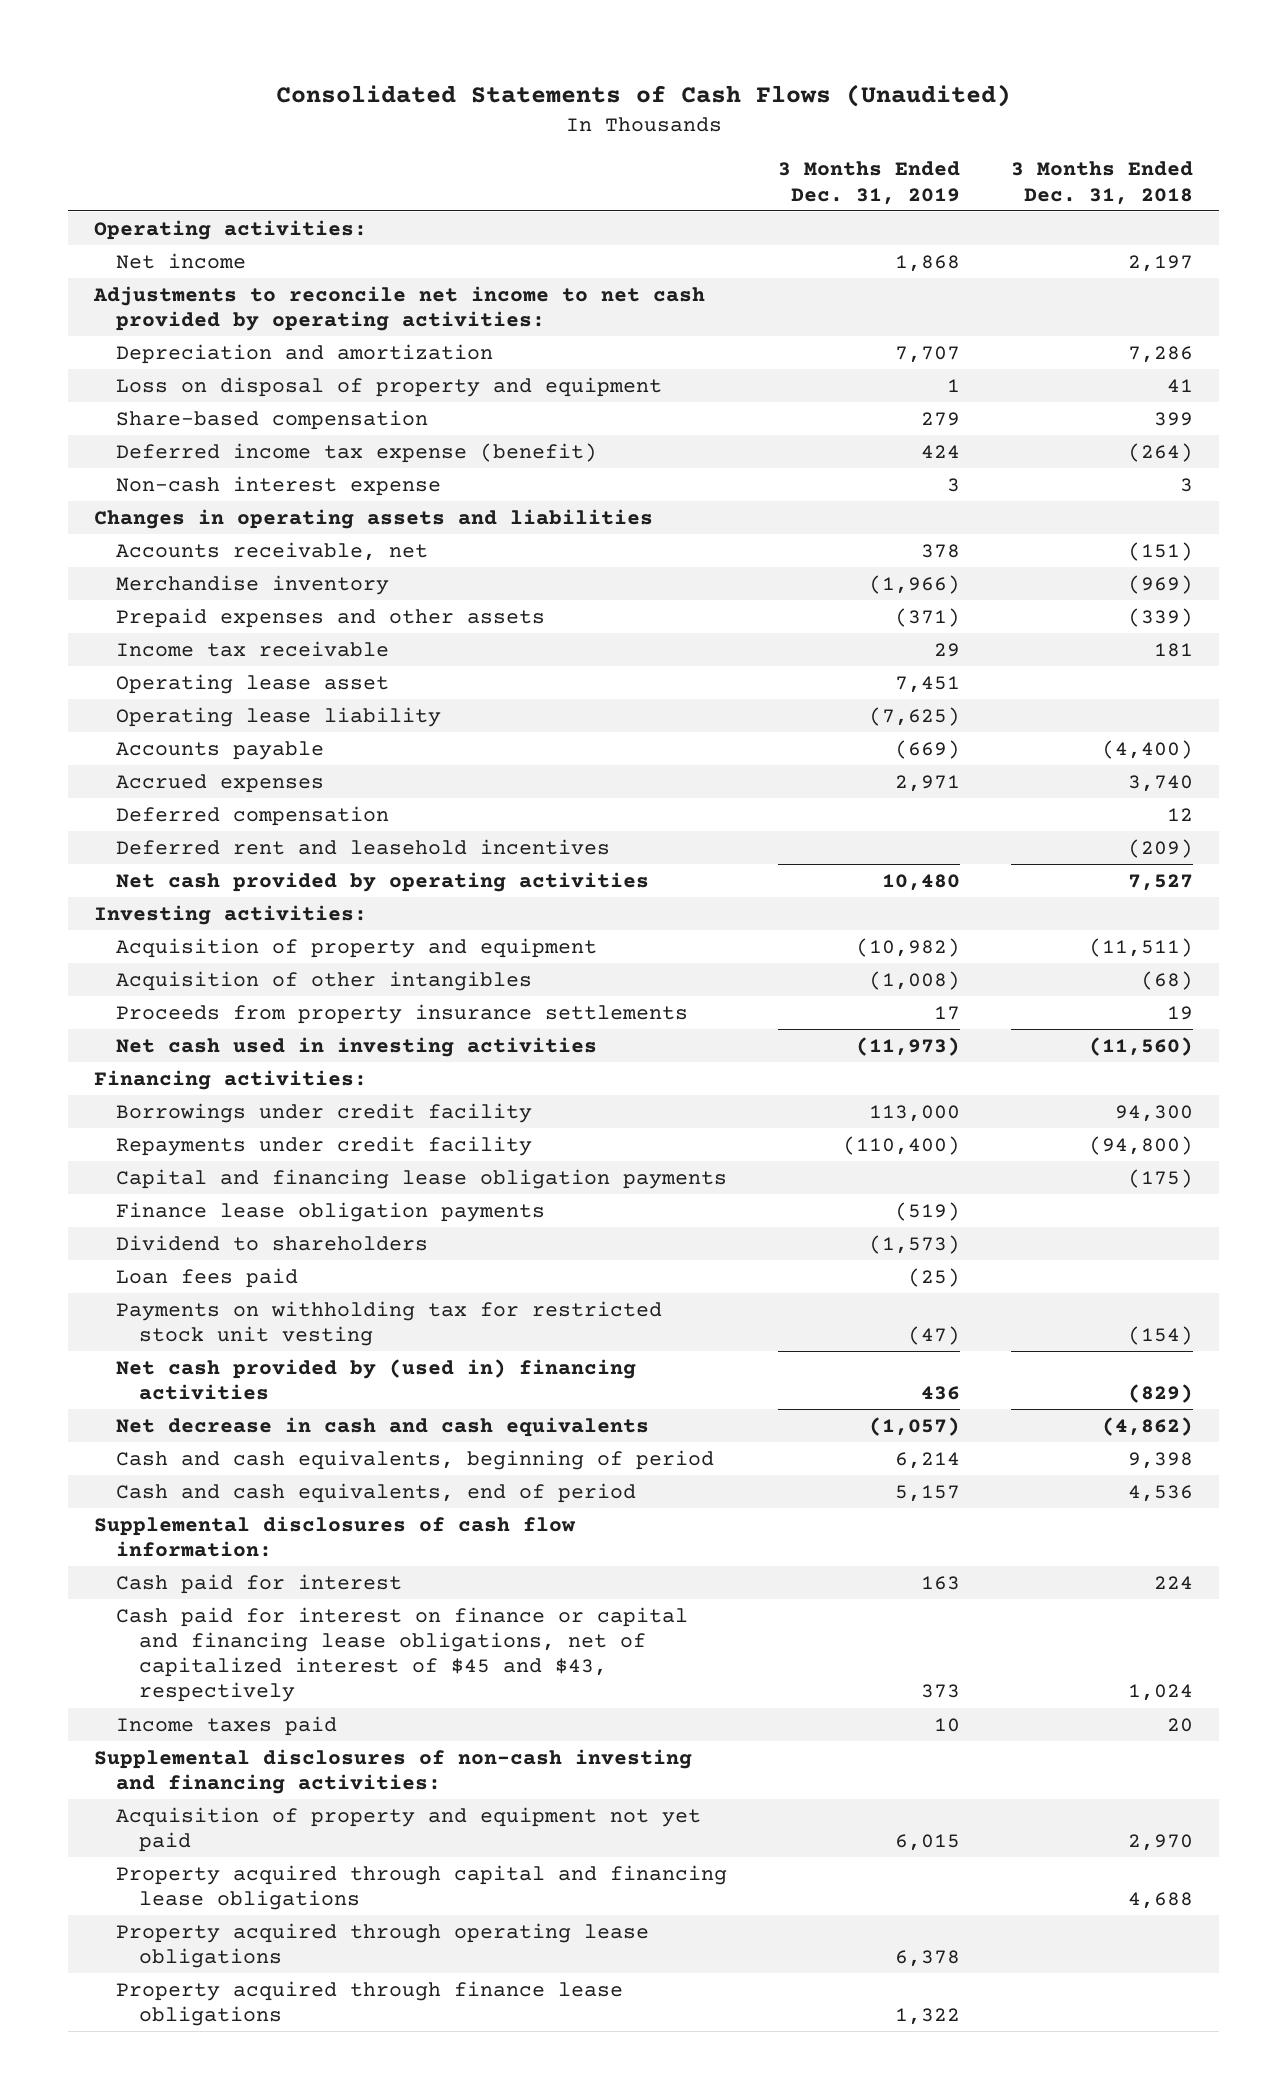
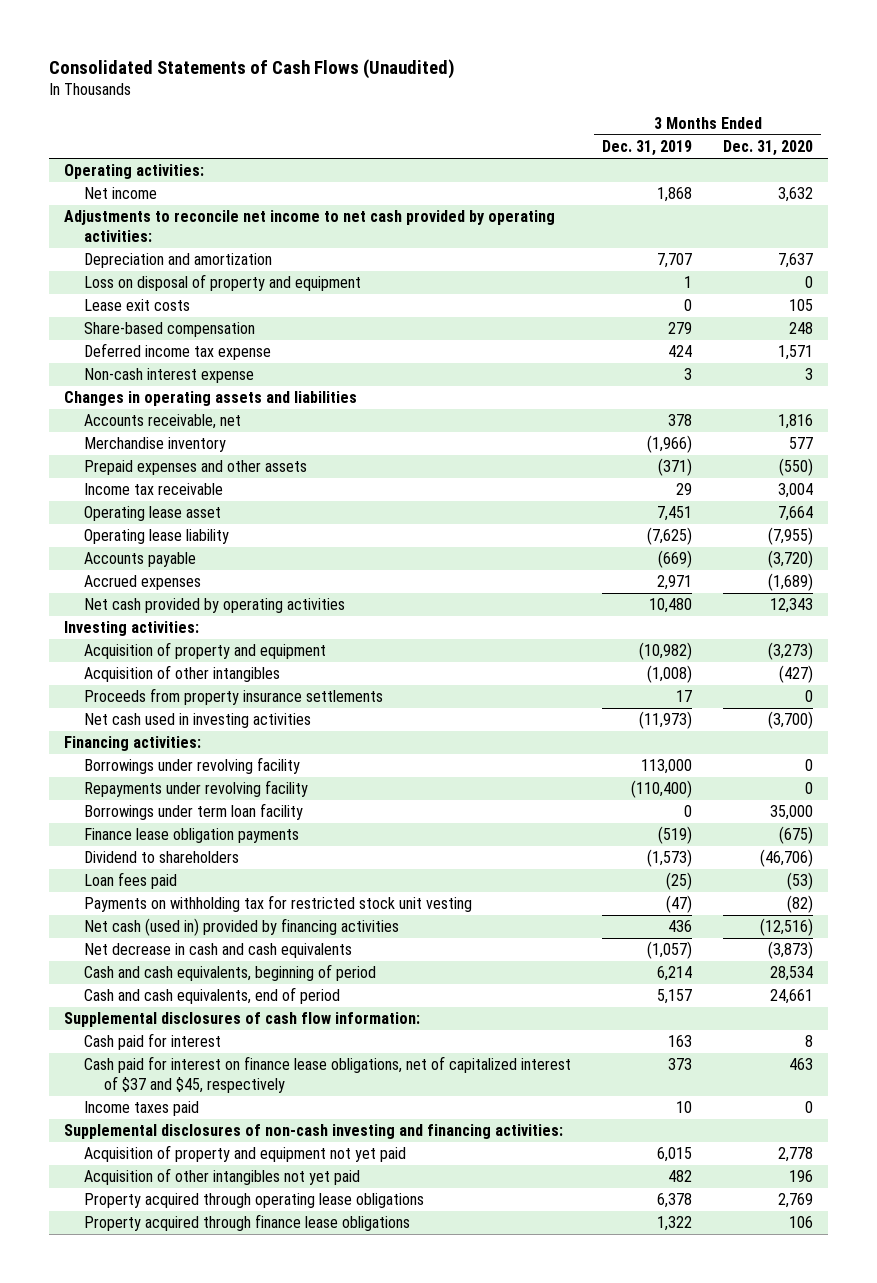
[1011,161,1194,205] 3 Months Ended Dec. 31, 2018 -> none
none -> [722,140,813,157] Dec. 31, 2020
none -> [84,299,191,312] Lease exit costs
[116,442,598,463] Deferred income tax expense (benefit) -> [84,343,272,361] Deferred income tax expense
[116,805,390,826] Deferred compensation -> none
[116,838,611,855] Deferred rent and leasehold incentives -> none
[116,1168,728,1189] Capital and financing lease obligation payments -> none
[116,1102,533,1123] Borrowings under credit facility -> [84,757,301,775] Borrowings under revolving facility
[116,1135,533,1156] Repayments under credit facility -> [84,780,309,798] Repayments under revolving facility
none -> [84,803,304,821] Borrowings under term loan facility
[116,1358,637,1400] Net cash provided by (used in) financing activities -> [84,918,400,937] Net cash (used in) provided by financing activities
[116,1606,689,1703] Cash paid for interest on finance or capital and financing lease obligations, net of capitalized interest of $45 and $43, respectively -> [84,1056,572,1093] Cash paid for interest on finance lease obligations, net of capitalized interest of $37 and $45, respectively
[116,1864,728,1910] Property acquired through capital and financing lease obligations -> none
none -> [84,1168,361,1186] Acquisition of other intangibles not yet paid

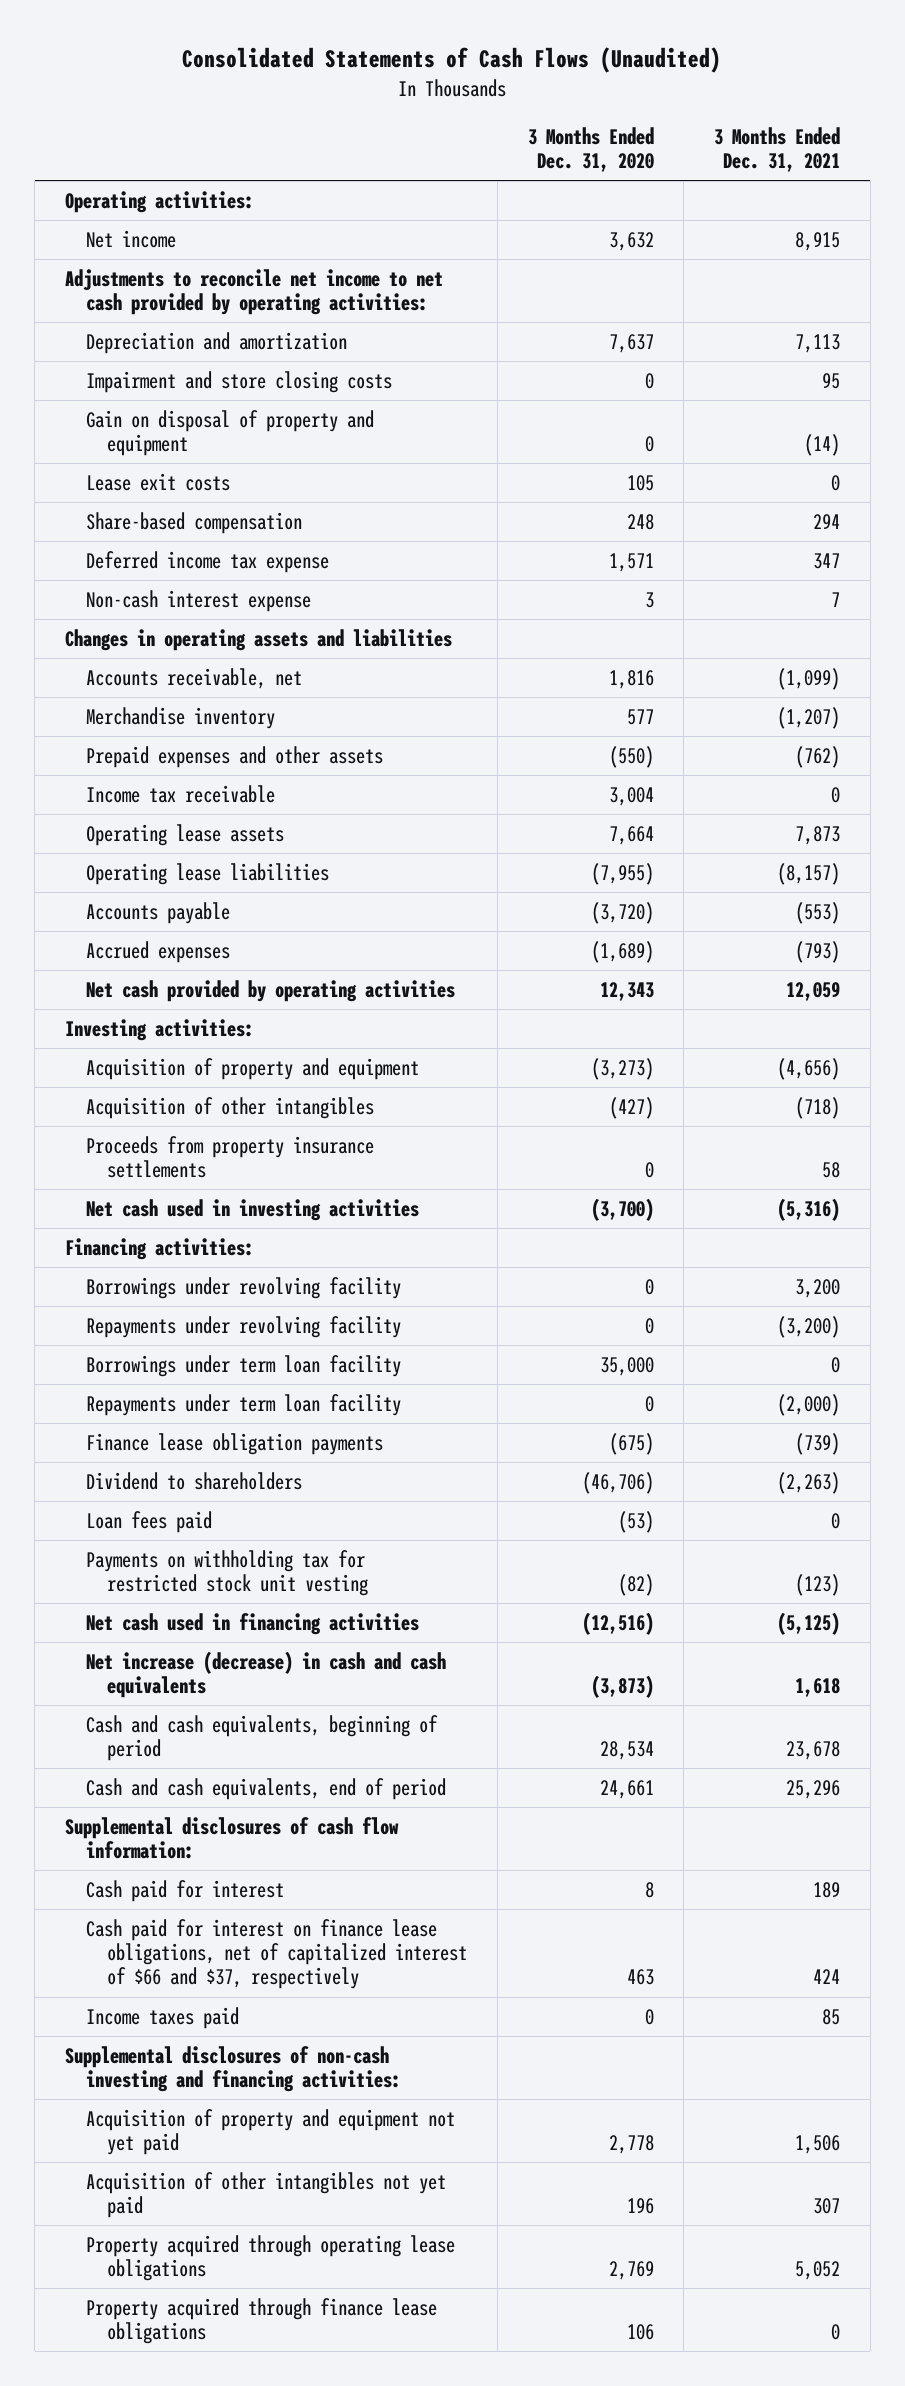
[602,140,693,157] Dec. 31, 2019 -> none
none -> [713,126,840,173] 3 Months Ended Dec. 31, 2021
none -> [86,370,393,393] Impairment and store closing costs
[84,274,362,292] Loss on disposal of property and equipment -> [86,409,375,457] Gain on disposal of property and equipment
[84,506,222,522] Operating lease asset -> [86,823,285,846] Operating lease assets
[84,529,230,545] Operating lease liability -> [86,862,330,885] Operating lease liabilities
none -> [86,1393,402,1416] Repayments under term loan facility
[84,918,400,937] Net cash (used in) provided by financing activities -> [86,1612,420,1635] Net cash used in financing activities
[84,943,353,959] Net decrease in cash and cash equivalents -> [86,1650,447,1699] Net increase (decrease) in cash and cash equivalents
[84,1056,572,1093] Cash paid for interest on finance lease obligations, net of capitalized interest of $37 and $45, respectively -> [86,1918,468,1990] Cash paid for interest on finance lease obligations, net of capitalized interest of $66 and $37, respectively

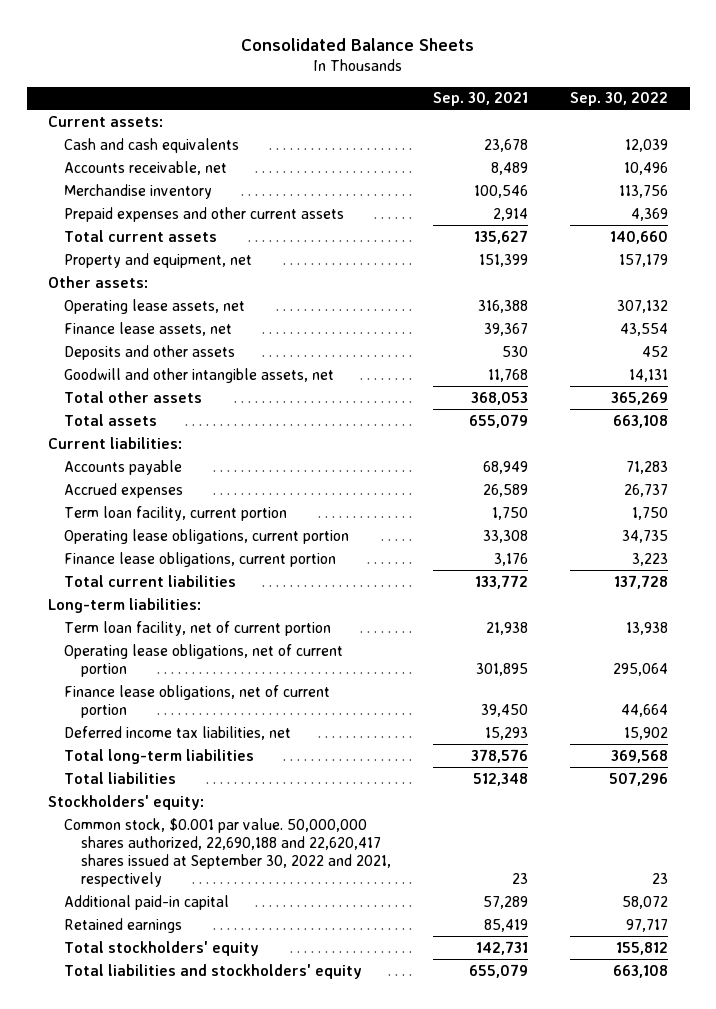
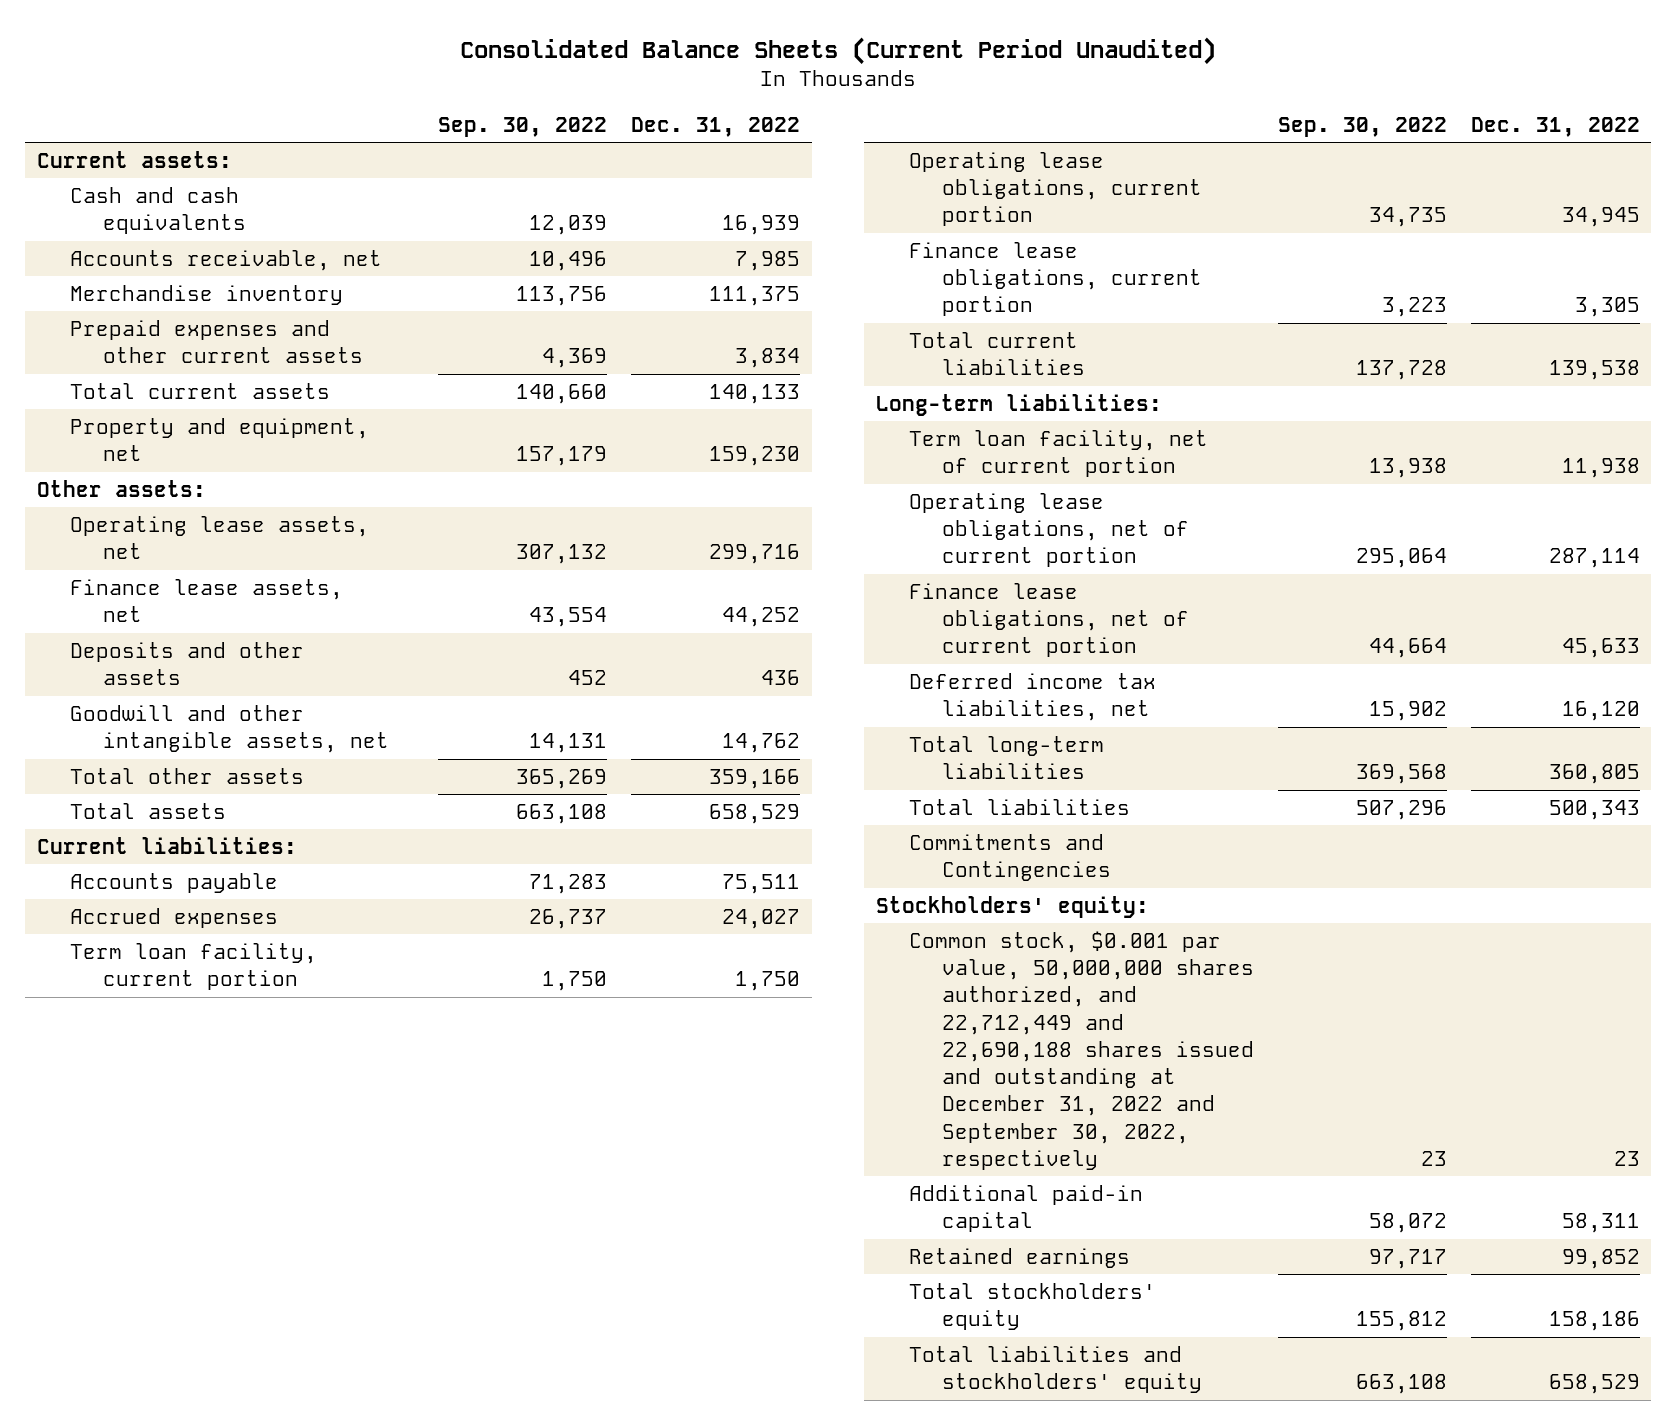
[241,37,475,51] Consolidated Balance Sheets -> [460,36,1217,65] Consolidated Balance Sheets (Current Period Unaudited)
[432,92,528,107] Sep. 30, 2021 -> none
none -> [631,117,801,138] Dec. 31, 2022
none -> [909,834,1112,882] Commitments and Contingencies
[64,817,391,887] Common stock, $0.001 par value. 50,000,000 shares authorized, 22,690,188 and 22,620,417 shares issued at September 30, 2022 and 2021, respectively -> [909,931,1255,1170] Common stock, $0.001 par value, 50,000,000 shares authorized, and 22,712,449 and 22,690,188 shares issued and outstanding at December 31, 2022 and September 30, 2022, respectively

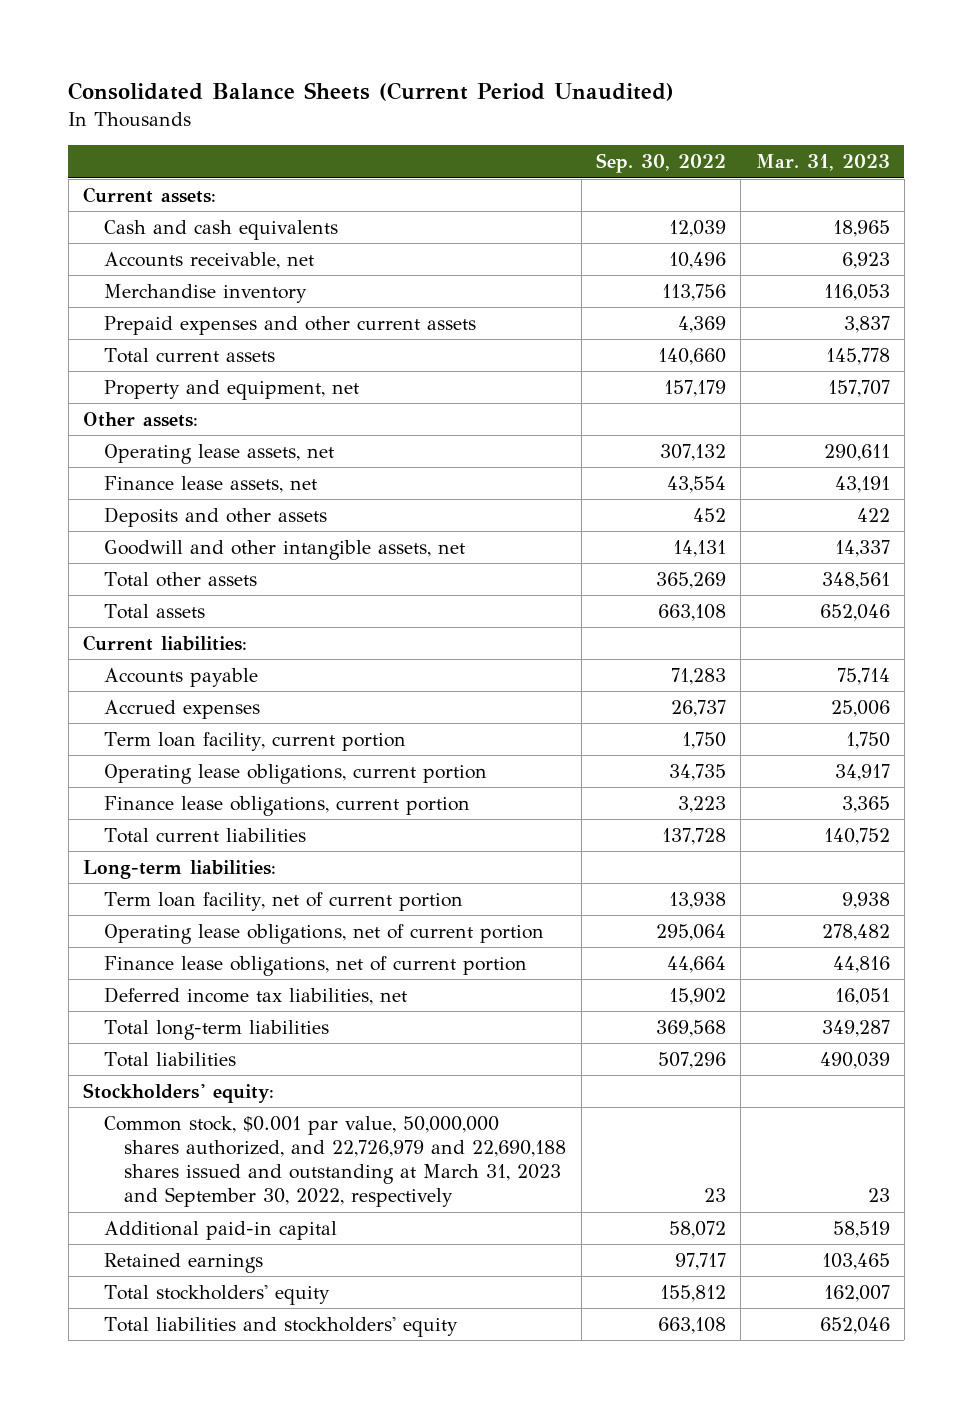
[631,117,801,138] Dec. 31, 2022 -> none
none -> [755,154,890,172] Mar. 31, 2023
[909,834,1112,882] Commitments and Contingencies -> none
[909,931,1255,1170] Common stock, $0.001 par value, 50,000,000 shares authorized, and 22,712,449 and 22,690,188 shares issued and outstanding at December 31, 2022 and September 30, 2022, respectively -> [103,1115,567,1208] Common stock, $0.001 par value, 50,000,000 shares authorized, and 22,726,979 and 22,690,188 shares issued and outstanding at March 31, 2023 and September 30, 2022, respectively

